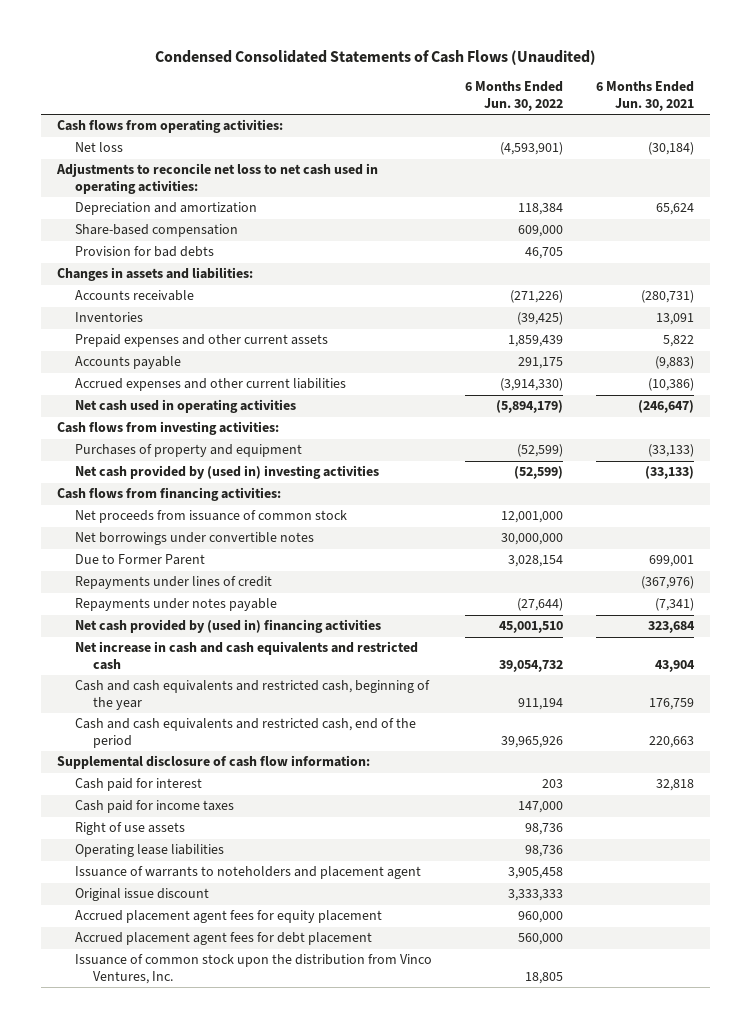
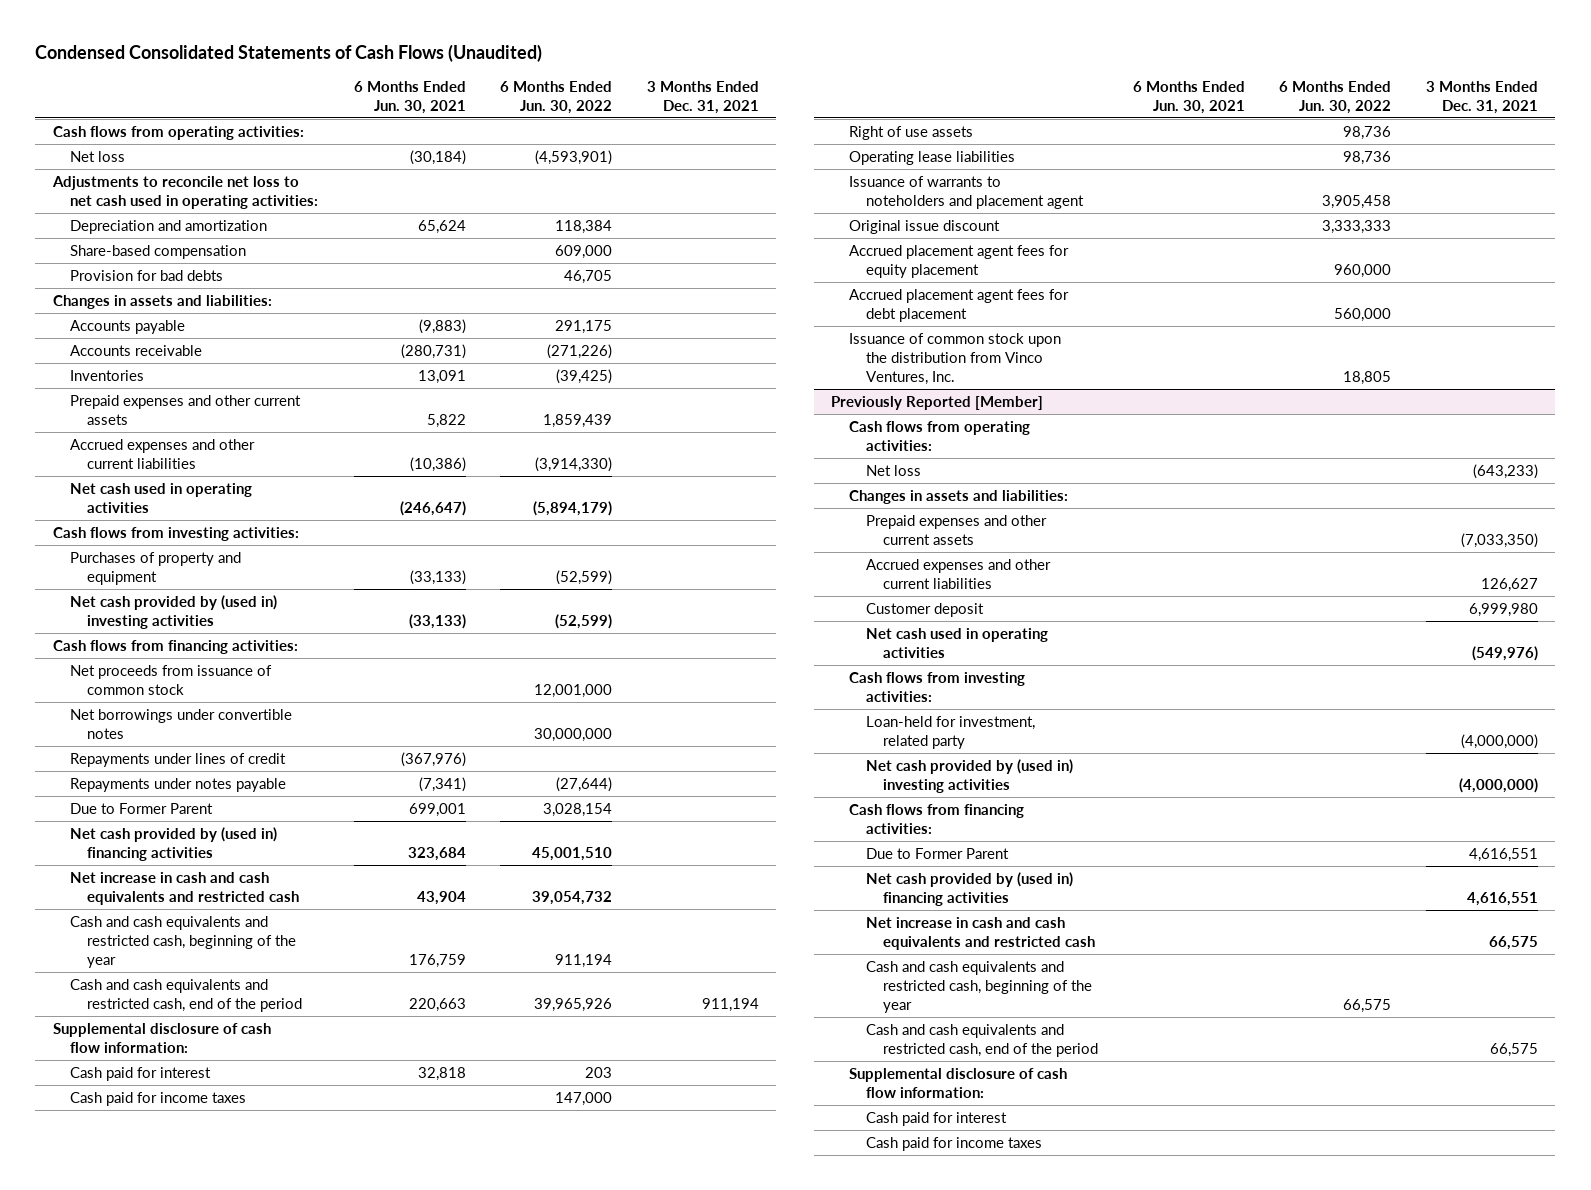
none -> [647,80,760,114] 3 Months Ended Dec. 31, 2021
[75,356,182,370] Accounts payable -> [69,319,185,334] Accounts payable
[75,554,206,566] Due to Former Parent -> [69,802,213,814] Due to Former Parent
none -> [831,395,1044,410] Previously Reported [Member]
none -> [848,420,1030,451] Cash flows from operating activities:
none -> [865,464,921,476] Net loss
none -> [848,489,1068,504] Changes in assets and liabilities:
none -> [865,514,1047,545] Prepaid expenses and other current assets
none -> [865,558,1051,589] Accrued expenses and other current liabilities
none -> [865,602,984,617] Customer deposit
none -> [865,627,1048,658] Net cash used in operating activities
none -> [848,671,1025,702] Cash flows from investing activities:
none -> [865,715,1035,749] Loan-held for investment, related party
none -> [865,758,1073,793] Net cash provided by (used in) investing activities
none -> [848,803,1024,834] Cash flows from financing activities:
none -> [865,847,1009,859] Due to Former Parent
none -> [865,871,1073,906] Net cash provided by (used in) financing activities
none -> [865,916,1096,950] Net increase in cash and cash equivalents and restricted cash
none -> [865,960,1093,1013] Cash and cash equivalents and restricted cash, beginning of the year
none -> [865,1023,1099,1057] Cash and cash equivalents and restricted cash, end of the period
none -> [848,1067,1067,1098] Supplemental disclosure of cash flow information:
none -> [865,1111,1007,1126] Cash paid for interest
none -> [865,1136,1042,1151] Cash paid for income taxes

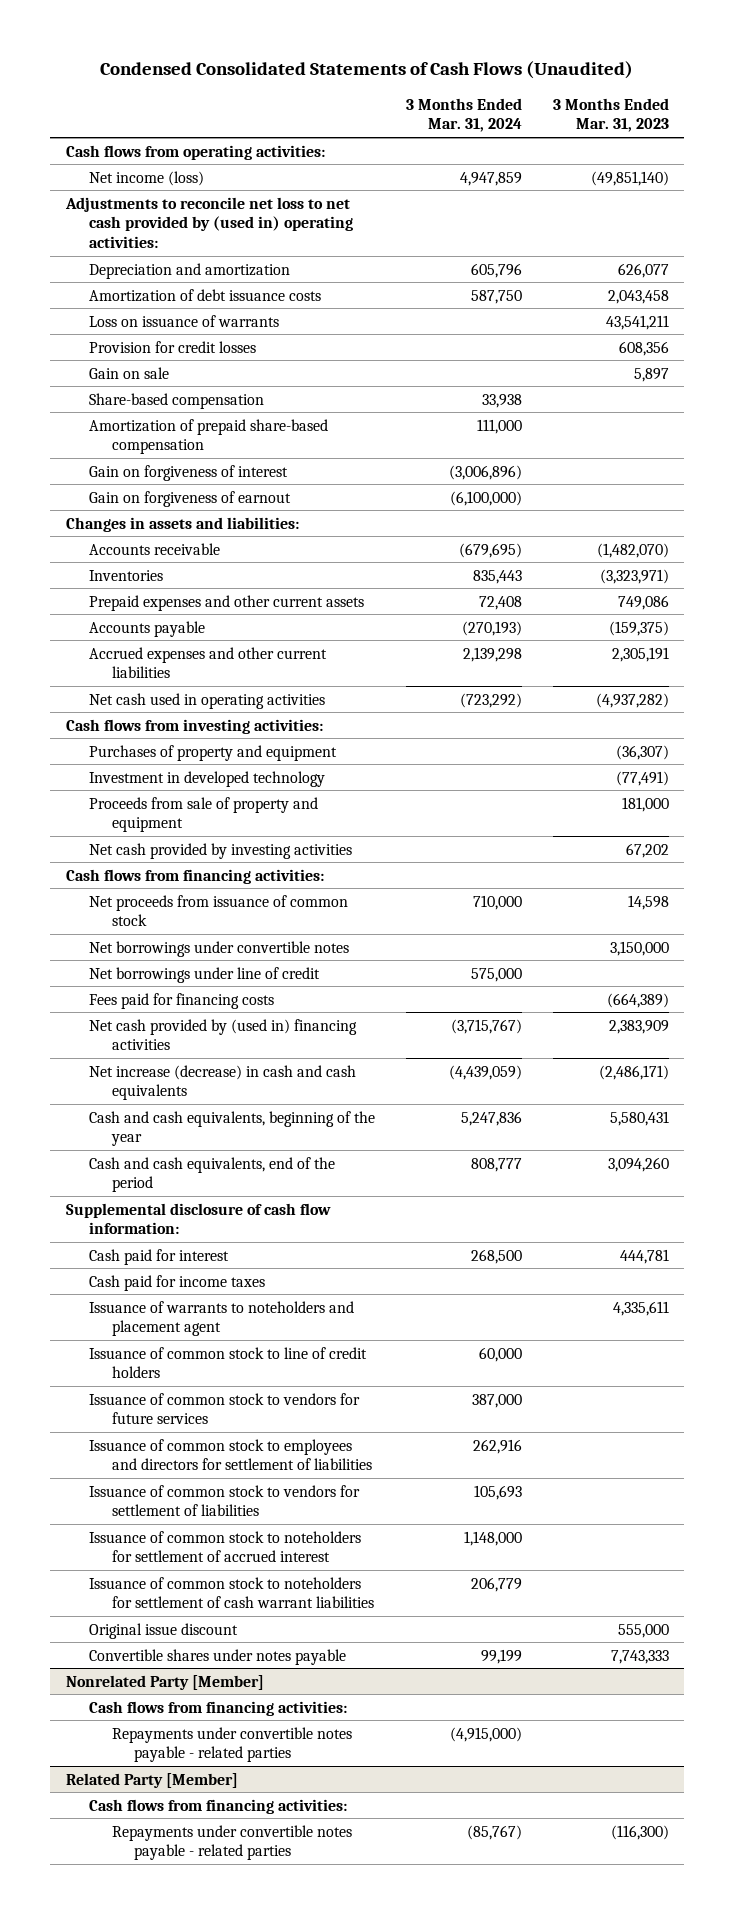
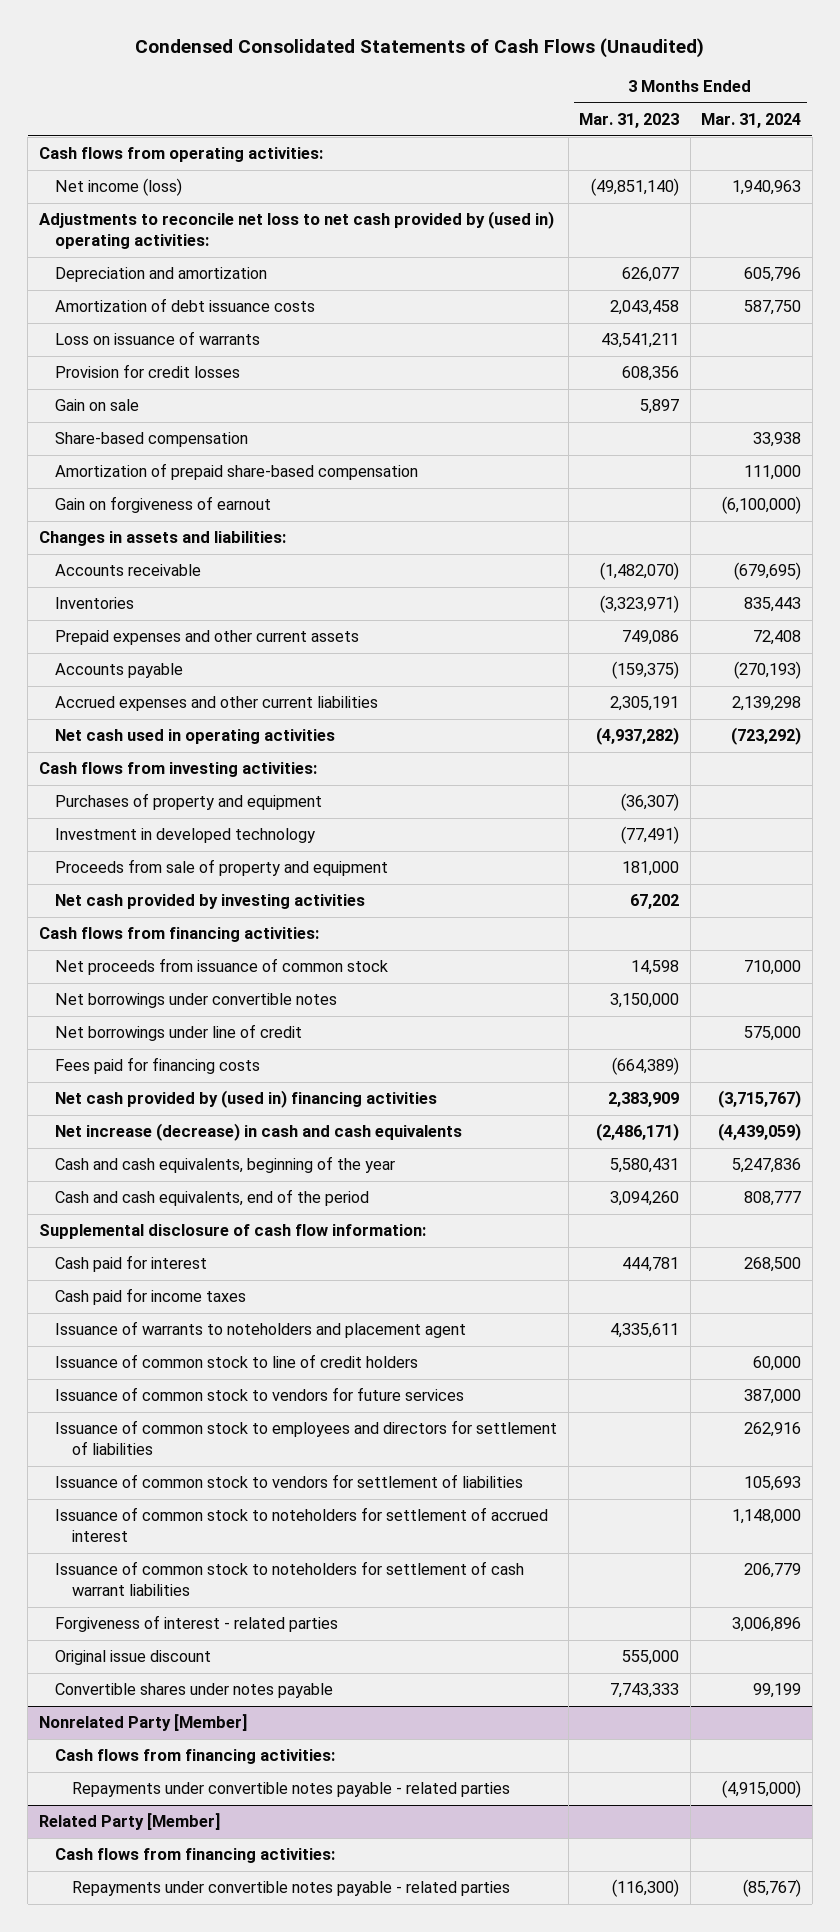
[459,171,522,186] 4,947,859 -> [732,180,802,196] 1,940,963
[88,464,288,481] Gain on forgiveness of interest -> none
none -> [55,1615,339,1633] Forgiveness of interest - related parties

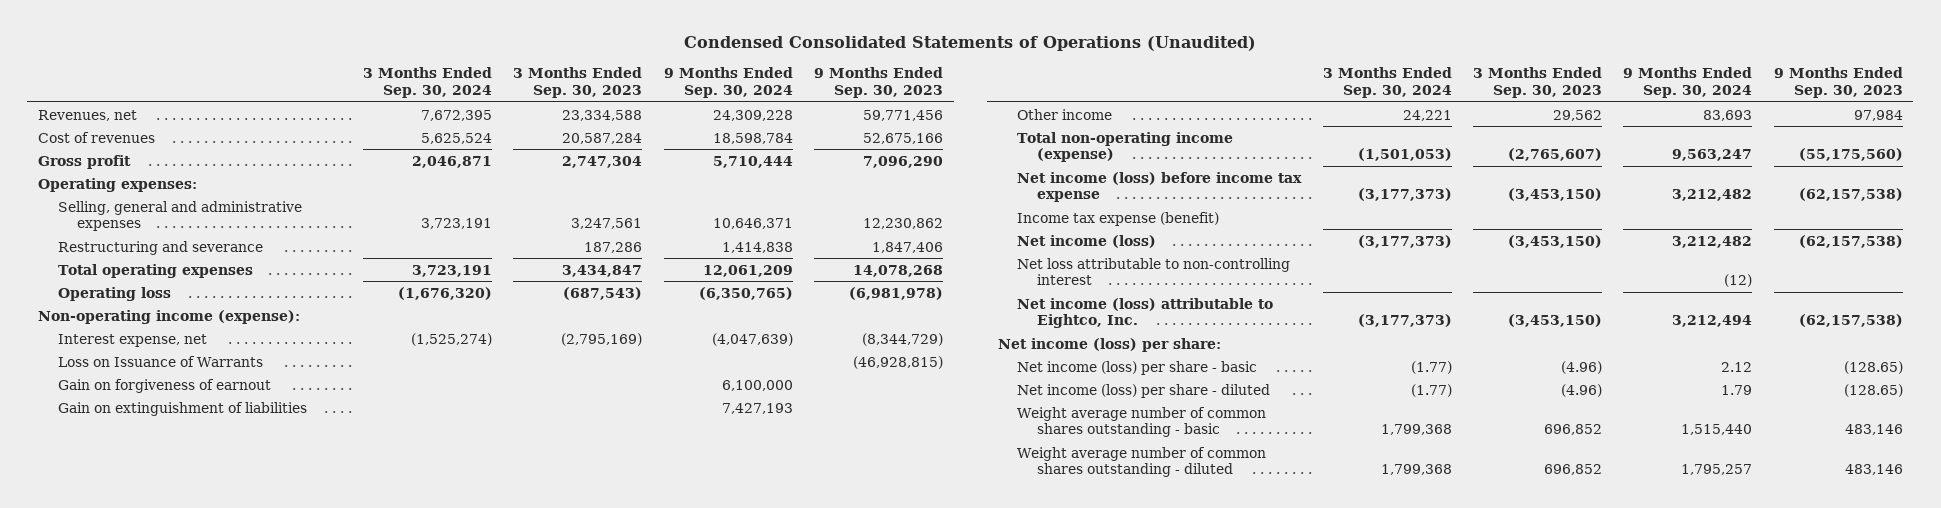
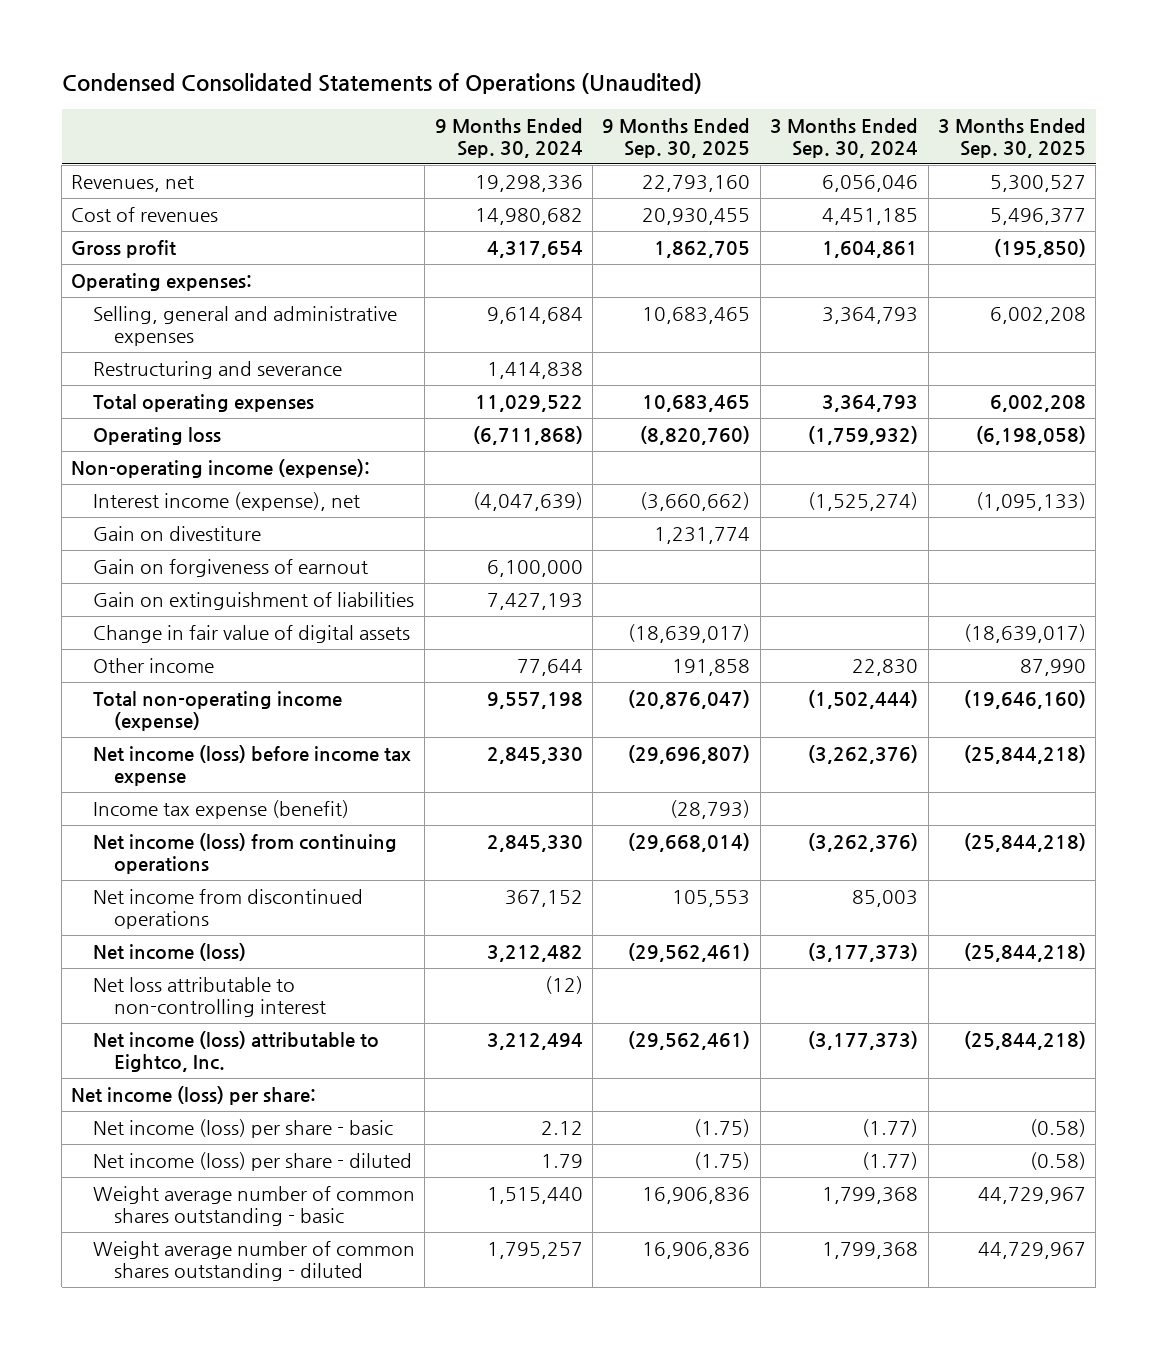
[513,67,643,98] 3 Months Ended Sep. 30, 2023 -> none
[813,67,943,98] 9 Months Ended Sep. 30, 2023 -> none
none -> [602,118,751,158] 9 Months Ended Sep. 30, 2025
none -> [937,118,1086,158] 3 Months Ended Sep. 30, 2025
[421,109,493,121] 7,672,395 -> [822,175,919,193] 6,056,046
[712,109,793,121] 24,309,228 -> [474,175,583,193] 19,298,336
[421,132,493,144] 5,625,524 -> [822,208,919,226] 4,451,185
[712,132,793,144] 18,598,784 -> [474,208,583,226] 14,980,682
[412,155,493,168] 2,046,871 -> [822,241,919,259] 1,604,861
[712,155,793,168] 5,710,444 -> [486,241,583,259] 4,317,654
[421,218,493,230] 3,723,191 -> [822,307,919,325] 3,364,793
[712,218,793,230] 10,646,371 -> [486,307,583,325] 9,614,684
[412,264,493,277] 3,723,191 -> [822,395,919,413] 3,364,793
[702,264,793,277] 12,061,209 -> [474,395,583,413] 11,029,522
[398,286,493,300] (1,676,320) -> [808,426,919,446] (1,759,932)
[698,286,793,300] (6,350,765) -> [472,426,583,446] (6,711,868)
[57,355,263,367] Loss on Issuance of Warrants -> none
[57,333,207,347] Interest expense, net -> [92,492,360,512] Interest income (expense), net
none -> [92,526,261,542] Gain on divestiture
none -> [92,625,410,644] Change in fair value of digital assets
[1402,109,1452,121] 24,221 -> [852,659,919,677] 22,830
[1703,109,1753,121] 83,693 -> [516,659,583,677] 77,644
[1357,148,1452,162] (1,501,053) -> [808,690,919,710] (1,502,444)
[1672,149,1753,162] 9,563,247 -> [486,692,583,710] 9,557,198
[1357,188,1452,202] (3,177,373) -> [808,745,919,765] (3,262,376)
[1672,189,1753,202] 3,212,482 -> [486,747,583,765] 2,845,330
none -> [92,833,397,874] Net income (loss) from continuing operations
none -> [92,889,363,929] Net income from discontinued operations

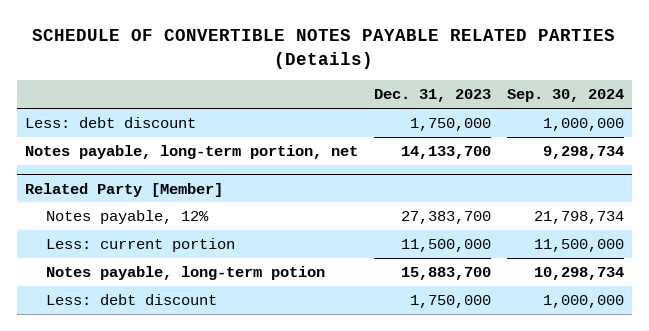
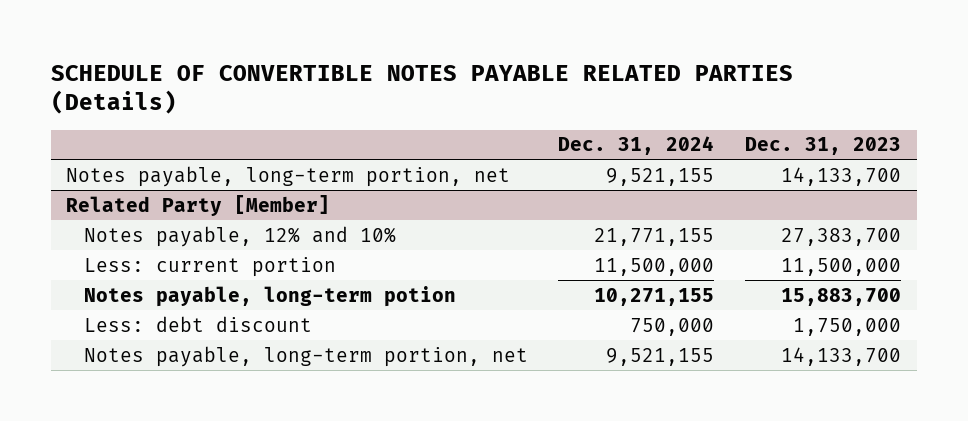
[506,89,624,103] Sep. 30, 2024 -> none
none -> [558,136,715,156] Dec. 31, 2024
[25,117,197,129] Less: debt discount -> none
[45,210,209,225] Notes payable, 12% -> [83,225,396,247] Notes payable, 12% and 10%
none -> [83,345,528,367] Notes payable, long-term portion, net

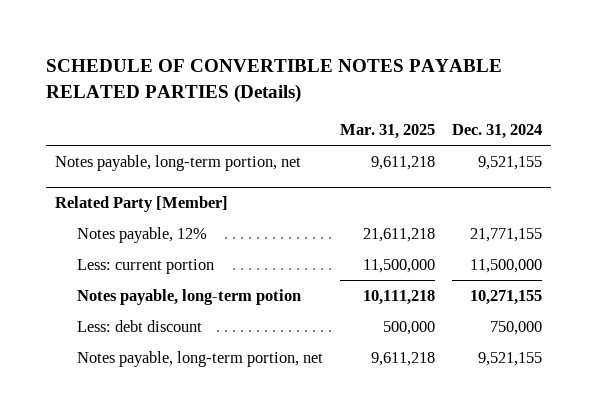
[745,137,902,156] Dec. 31, 2023 -> none
none -> [340,124,436,140] Mar. 31, 2025
[83,225,396,247] Notes payable, 12% and 10% -> [76,226,207,243] Notes payable, 12%

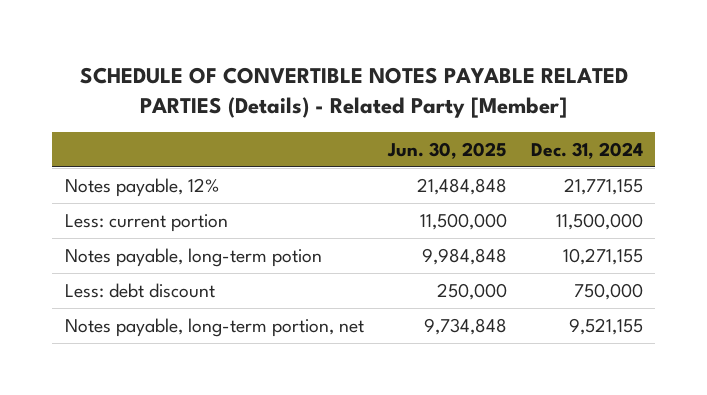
[46,58,503,103] SCHEDULE OF CONVERTIBLE NOTES PAYABLE RELATED PARTIES (Details) -> [79,66,628,118] SCHEDULE OF CONVERTIBLE NOTES PAYABLE RELATED PARTIES (Details) - Related Party [Member]
[340,124,436,140] Mar. 31, 2025 -> none
none -> [386,141,507,159] Jun. 30, 2025
[54,154,301,171] Notes payable, long-term portion, net -> none
[54,196,228,213] Related Party [Member] -> none

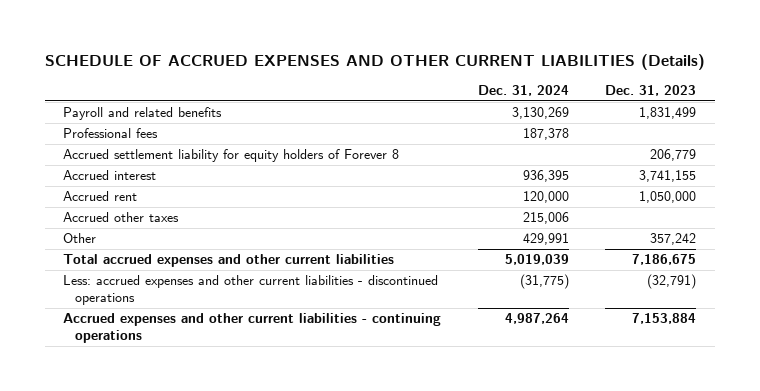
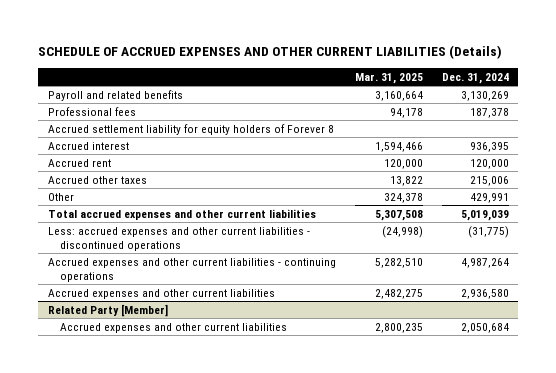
[605,85,697,97] Dec. 31, 2023 -> none
none -> [354,72,423,84] Mar. 31, 2025
none -> [47,288,275,299] Accrued expenses and other current liabilities
none -> [47,303,168,317] Related Party [Member]
none -> [59,322,287,333] Accrued expenses and other current liabilities

